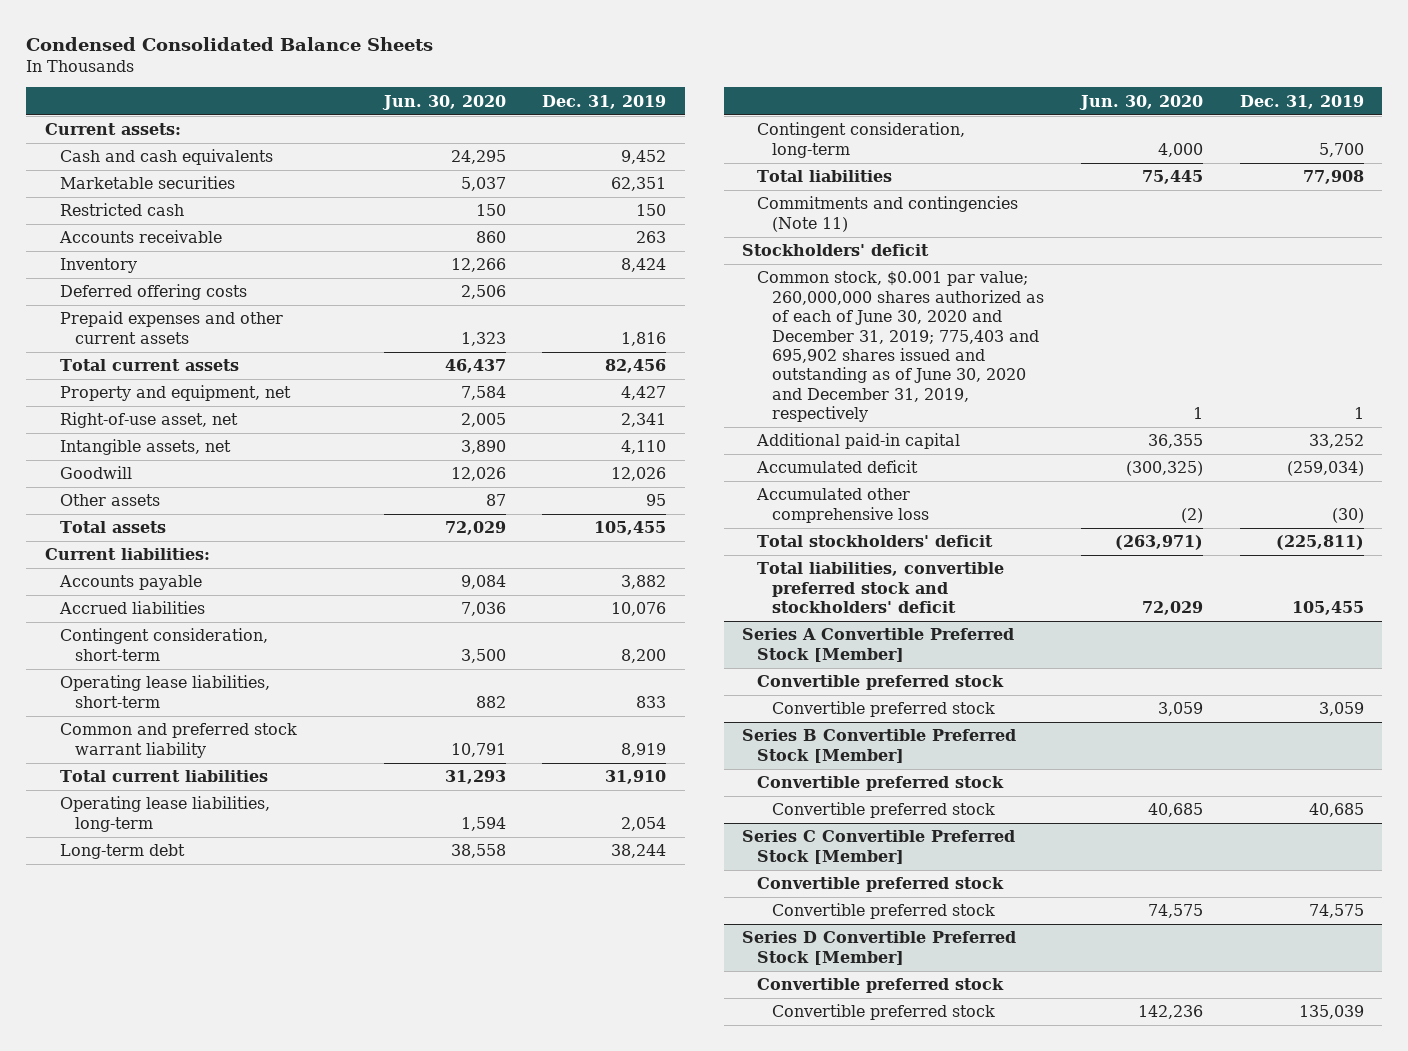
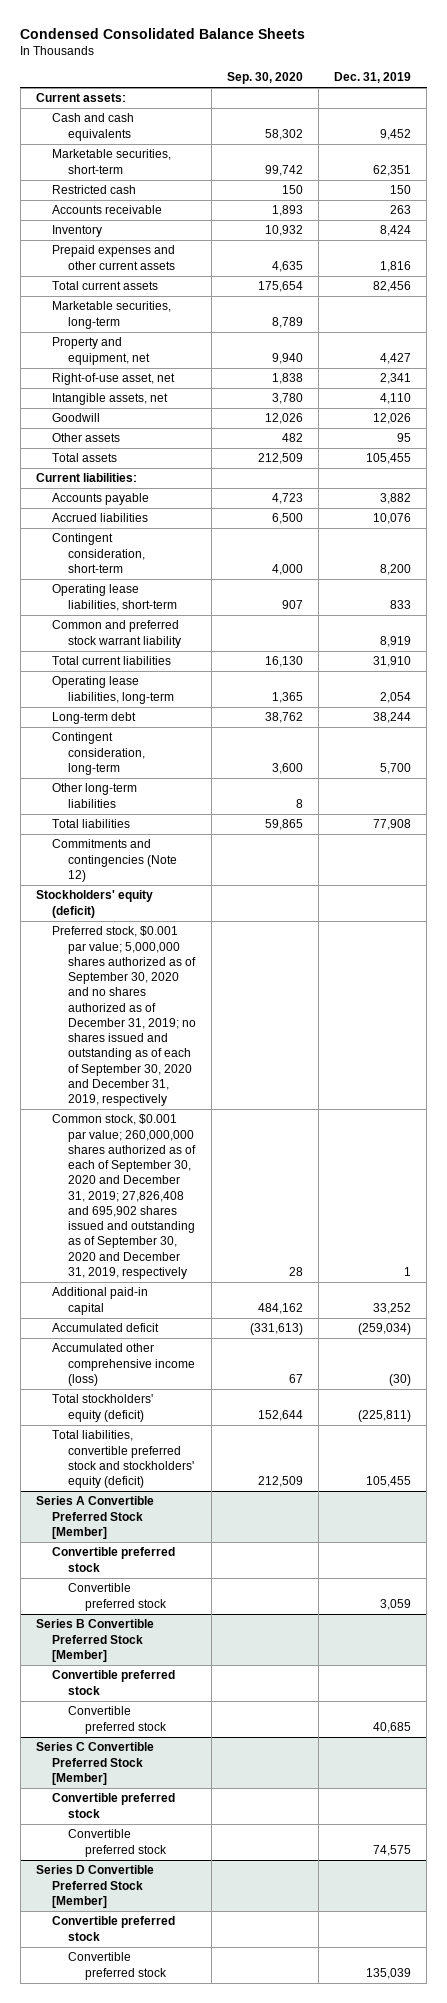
[381,94,506,110] Jun. 30, 2020 -> none
none -> [227,72,304,85] Sep. 30, 2020
[59,176,235,190] Marketable securities -> [51,149,171,174] Marketable securities, short-term
[59,284,247,301] Deferred offering costs -> none
none -> [51,301,171,329] Marketable securities, long-term
none -> [51,783,137,808] Other long-term liabilities
[757,196,1019,232] Commitments and contingencies (Note 11) -> [51,839,178,882] Commitments and contingencies (Note 12)
[742,244,930,257] Stockholders' deficit -> [35,890,153,918] Stockholders' equity (deficit)
none -> [51,926,197,1107] Preferred stock, $0.001 par value; 5,000,000 shares authorized as of September 30, 2020 and no shares authorized as of December 31, 2019; no shares issued and outstanding as of each of September 30, 2020 and December 31, 2019, respectively
[757,271,1045,423] Common stock, $0.001 par value; 260,000,000 shares authorized as of each of June 30, 2020 and December 31, 2019; 775,403 and 695,902 shares issued and outstanding as of June 30, 2020 and December 31, 2019, respectively -> [51,1114,197,1279] Common stock, $0.001 par value; 260,000,000 shares authorized as of each of September 30, 2020 and December 31, 2019; 27,826,408 and 695,902 shares issued and outstanding as of September 30, 2020 and December 31, 2019, respectively
[756,488,930,523] Accumulated other comprehensive loss -> [51,1343,196,1386] Accumulated other comprehensive income (loss)
[757,535,994,548] Total stockholders' deficit -> [51,1394,153,1422] Total stockholders' equity (deficit)
[757,562,1005,614] Total liabilities, convertible preferred stock and stockholders' deficit -> [51,1430,195,1489] Total liabilities, convertible preferred stock and stockholders' equity (deficit)

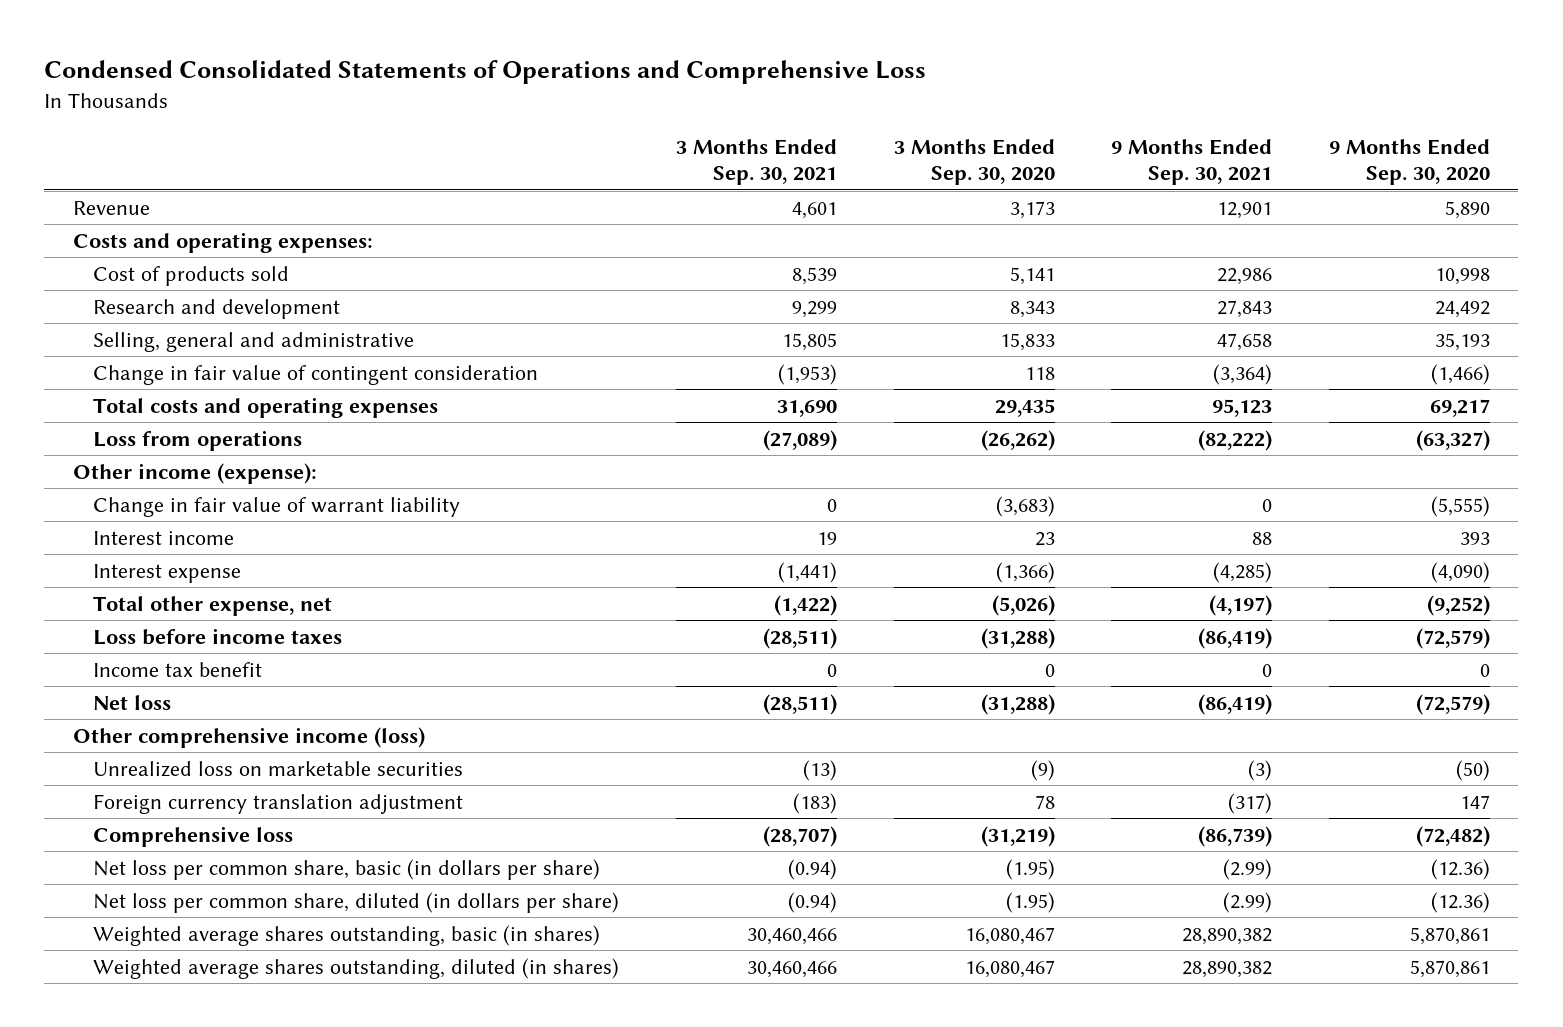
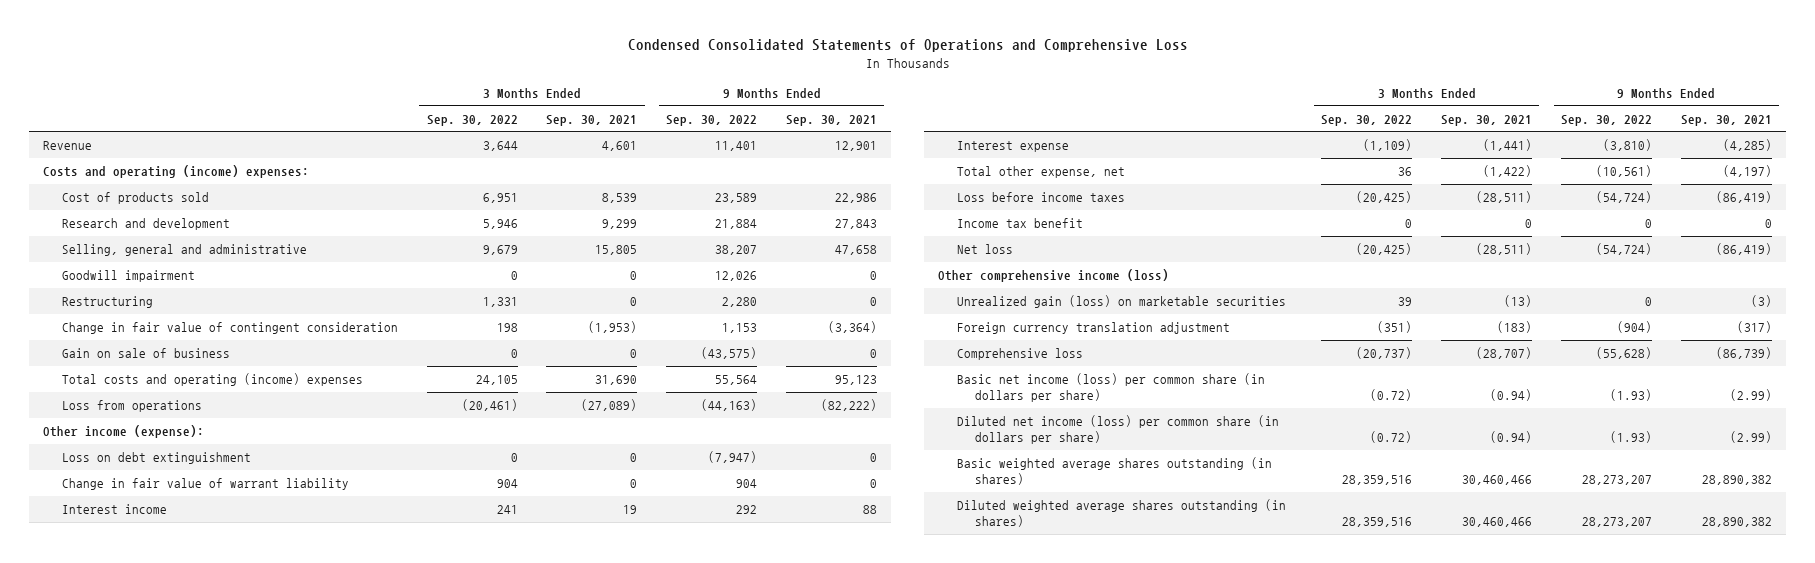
[893,138,1055,186] 3 Months Ended Sep. 30, 2020 -> none
[1329,138,1491,186] 9 Months Ended Sep. 30, 2020 -> none
none -> [426,114,518,126] Sep. 30, 2022
none -> [666,114,758,126] Sep. 30, 2022
[72,231,373,253] Costs and operating expenses: -> [43,165,310,179] Costs and operating (income) expenses:
none -> [61,270,195,283] Goodwill impairment
none -> [61,296,153,309] Restructuring
none -> [61,348,230,359] Gain on sale of business
[93,396,439,418] Total costs and operating expenses -> [61,373,363,387] Total costs and operating (income) expenses
none -> [61,452,251,465] Loss on debt extinguishment
[93,760,464,777] Unrealized loss on marketable securities -> [956,295,1286,309] Unrealized gain (loss) on marketable securities
[93,858,601,880] Net loss per common share, basic (in dollars per share) -> [956,373,1265,402] Basic net income (loss) per common share (in dollars per share)
[93,891,620,913] Net loss per common share, diluted (in dollars per share) -> [956,415,1279,444] Diluted net income (loss) per common share (in dollars per share)
[93,924,601,946] Weighted average shares outstanding, basic (in shares) -> [956,457,1272,485] Basic weighted average shares outstanding (in shares)
[93,957,620,979] Weighted average shares outstanding, diluted (in shares) -> [956,499,1286,527] Diluted weighted average shares outstanding (in shares)

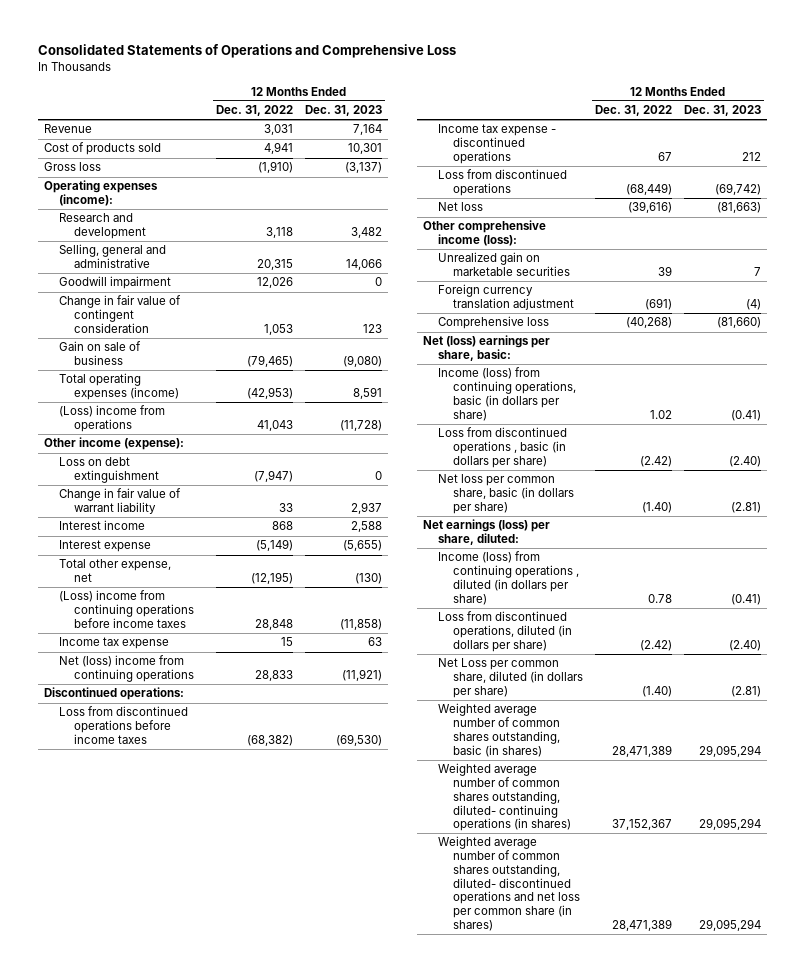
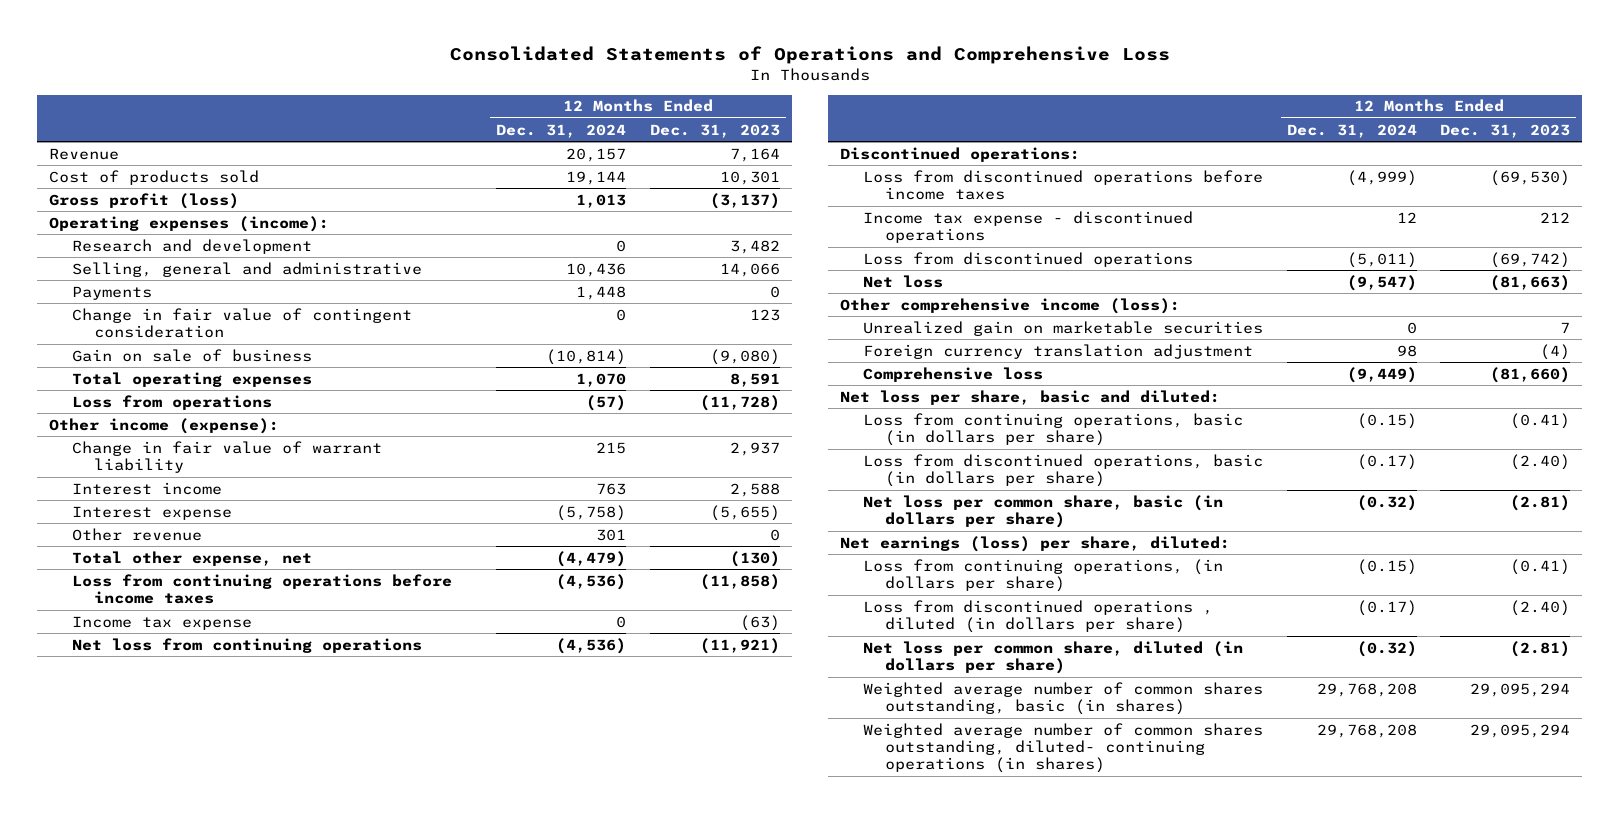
[216,105,294,117] Dec. 31, 2022 -> none
none -> [495,123,626,138] Dec. 31, 2024
[43,162,101,172] Gross loss -> [49,192,240,209] Gross profit (loss)
[58,276,171,290] Goodwill impairment -> none
none -> [71,285,152,300] Payments
[58,373,180,401] Total operating expenses (income) -> [71,371,312,387] Total operating expenses
[58,405,165,433] (Loss) income from operations -> [71,394,272,410] Loss from operations
[58,457,160,484] Loss on debt extinguishment -> none
none -> [71,527,202,541] Other revenue
[58,590,195,628] (Loss) income from continuing operations before income taxes -> [71,573,452,605] Loss from continuing operations before income taxes
[368,637,383,647] 63 -> [739,614,780,631] (63)
[58,655,195,683] Net (loss) income from continuing operations -> [71,637,422,653] Net loss from continuing operations
[422,335,550,362] Net (loss) earnings per share, basic: -> [840,389,1221,405] Net loss per share, basic and diluted:
[437,367,577,421] Income (loss) from continuing operations, basic (in dollars per share) -> [862,412,1243,447] Loss from continuing operations, basic (in dollars per share)
[437,427,567,468] Loss from discontinued operations , basic (in dollars per share) -> [862,453,1263,488] Loss from discontinued operations, basic (in dollars per share)
[437,551,580,605] Income (loss) from continuing operations , diluted (in dollars per share) -> [862,558,1223,593] Loss from continuing operations, (in dollars per share)
[437,611,573,652] Loss from discontinued operations, diluted (in dollars per share) -> [862,599,1213,634] Loss from discontinued operations , diluted (in dollars per share)
[437,658,584,698] Net Loss per common share, diluted (in dollars per share) -> [862,640,1243,675] Net loss per common share, diluted (in dollars per share)
[437,836,581,931] Weighted average number of common shares outstanding, diluted- discontinued operations and net loss per common share (in shares) -> none

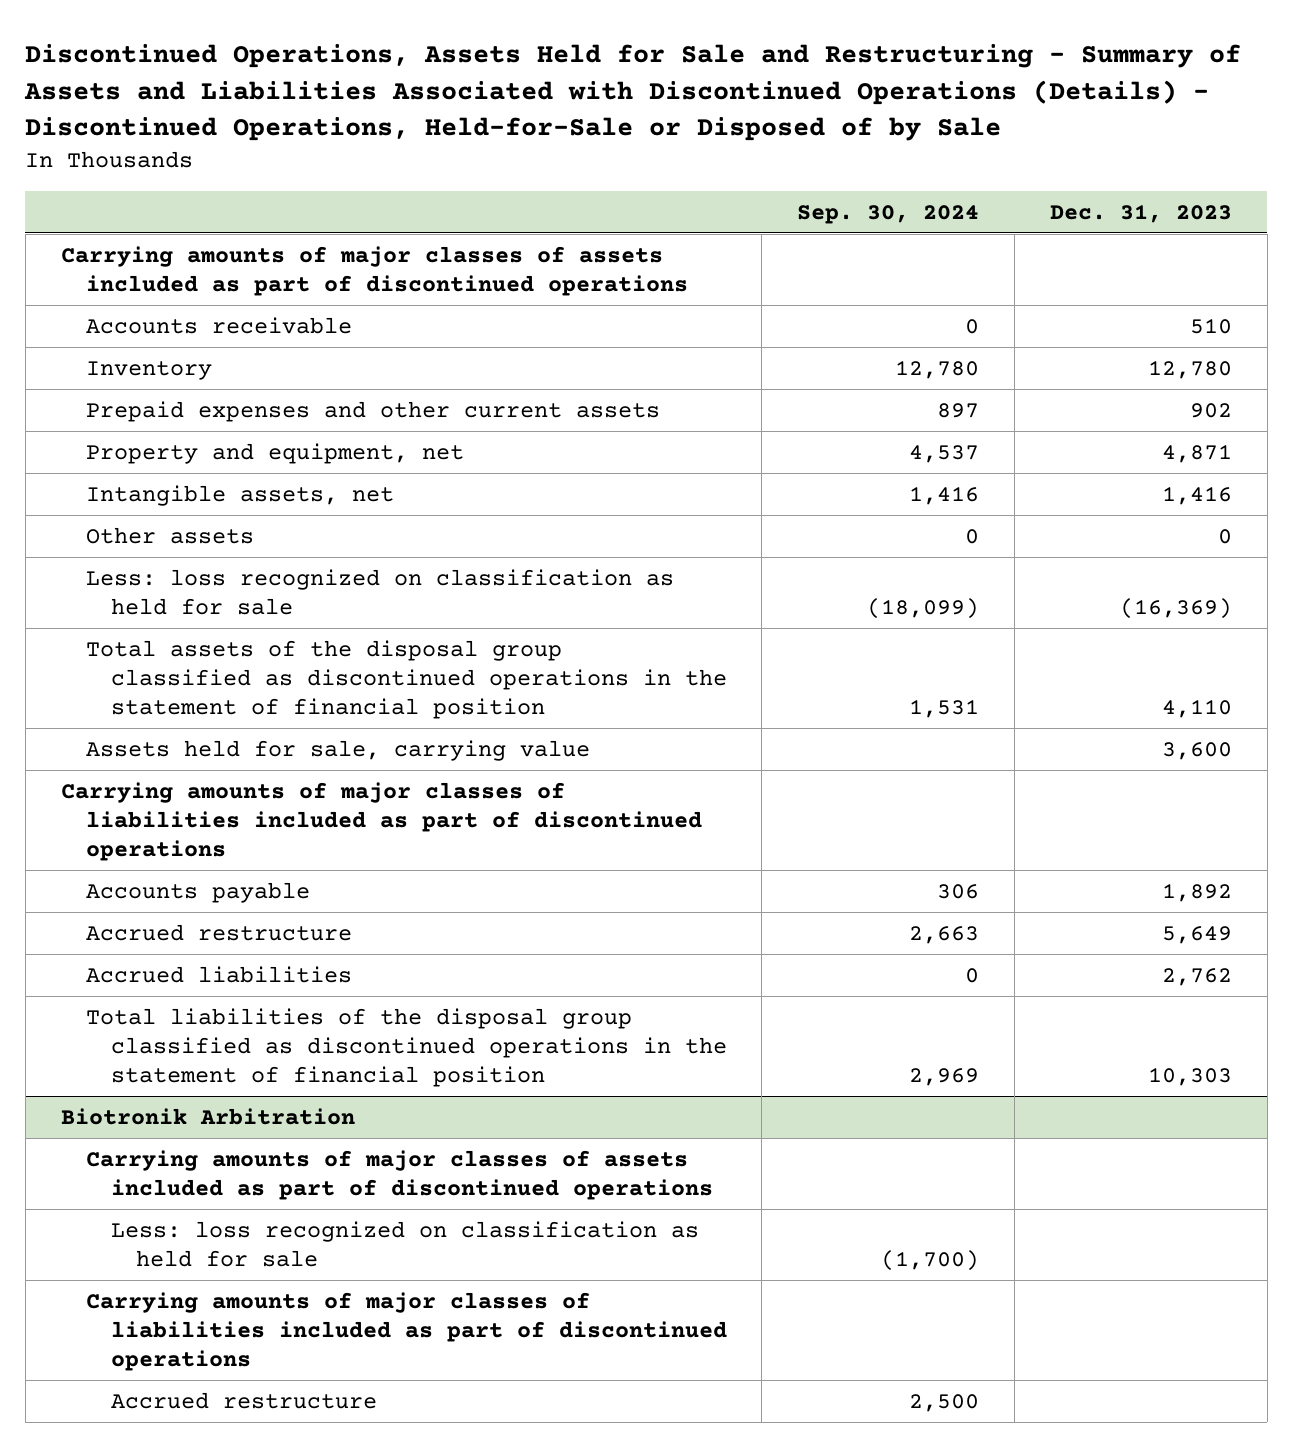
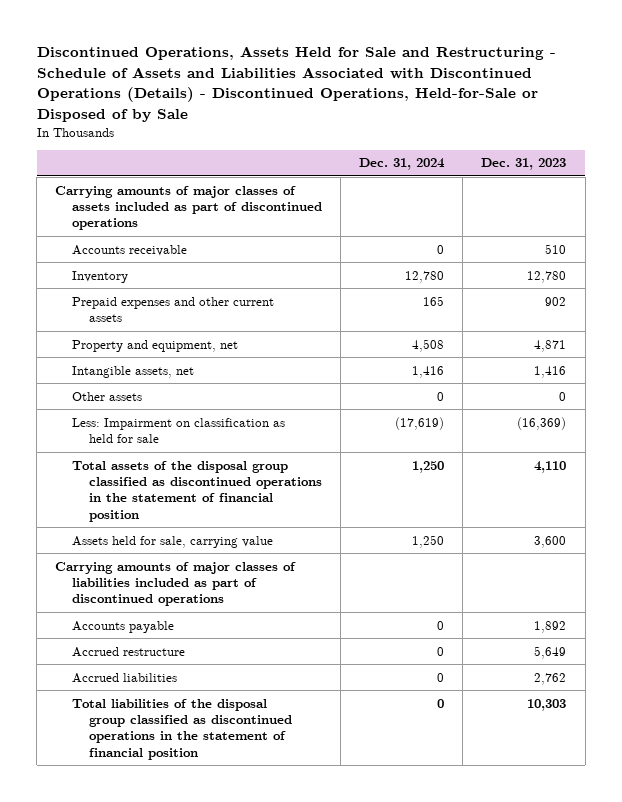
[24,43,1242,142] Discontinued Operations, Assets Held for Sale and Restructuring - Summary of Assets and Liabilities Associated with Discontinued Operations (Details) - Discontinued Operations, Held-for-Sale or Disposed of by Sale -> [36,46,556,122] Discontinued Operations, Assets Held for Sale and Restructuring - Schedule of Assets and Liabilities Associated with Discontinued Operations (Details) - Discontinued Operations, Held-for-Sale or Disposed of by Sale
[797,204,980,224] Sep. 30, 2024 -> none
none -> [359,158,446,171] Dec. 31, 2024
[85,568,674,615] Less: loss recognized on classification as held for sale -> [72,417,286,443] Less: Impairment on classification as held for sale
[60,1107,355,1125] Biotronik Arbitration -> none
[85,1149,713,1200] Carrying amounts of major classes of assets included as part of discontinued operations -> none
[110,1220,699,1267] Less: loss recognized on classification as held for sale -> none
[85,1291,727,1372] Carrying amounts of major classes of liabilities included as part of discontinued operations -> none
[110,1391,377,1409] Accrued restructure -> none

